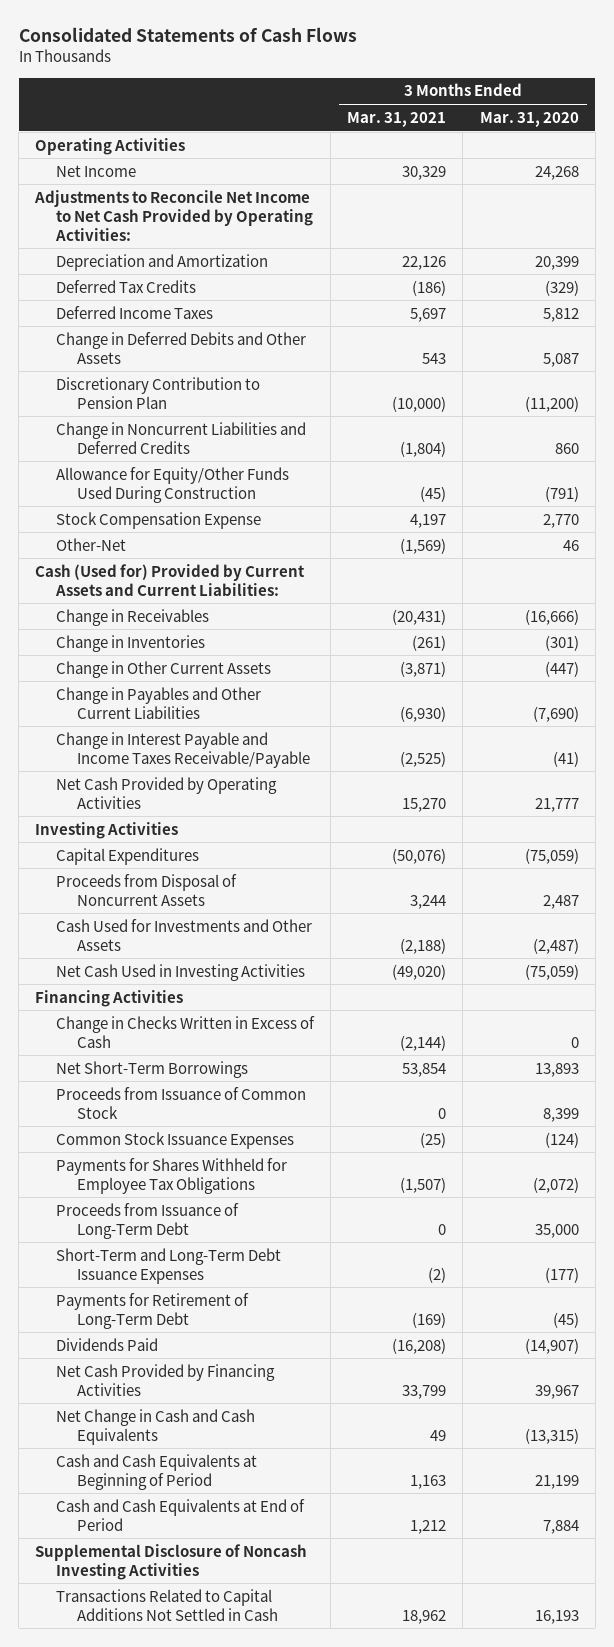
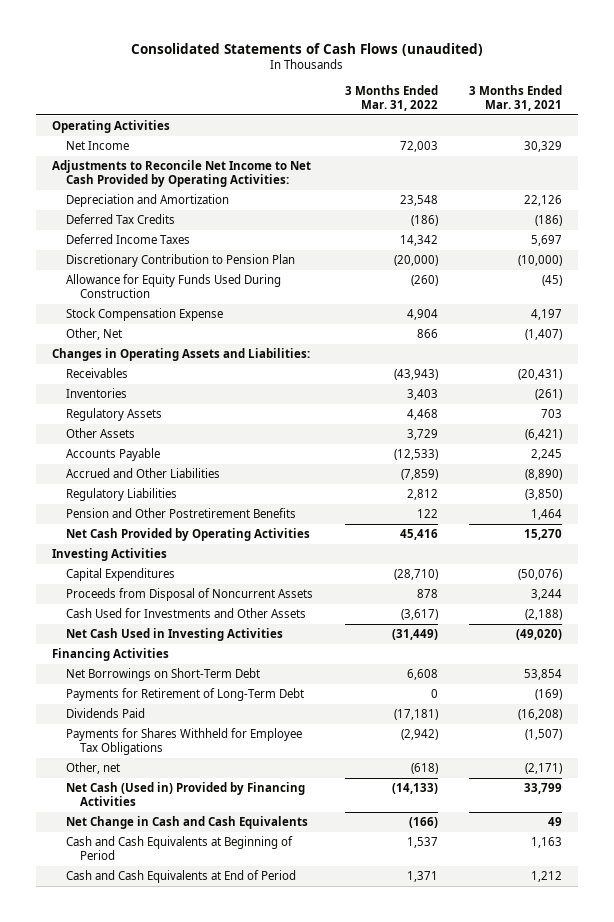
[18,27,357,43] Consolidated Statements of Cash Flows -> [130,42,483,56] Consolidated Statements of Cash Flows (unaudited)
[479,111,579,127] Mar. 31, 2020 -> none
none -> [344,85,438,111] 3 Months Ended Mar. 31, 2022
[55,331,306,364] Change in Deferred Debits and Other Assets -> none
[55,421,306,454] Change in Noncurrent Liabilities and Deferred Credits -> none
[55,466,289,503] Allowance for Equity/Other Funds Used During Construction -> [65,274,281,298] Allowance for Equity Funds Used During Construction
[55,686,261,719] Change in Payables and Other Current Liabilities -> none
[55,731,310,768] Change in Interest Payable and Income Taxes Receivable/Payable -> none
[55,537,126,551] Other-Net -> [65,328,122,341] Other, Net
[400,537,447,554] (1,569) -> [525,329,563,341] (1,407)
[35,563,306,596] Cash (Used for) Provided by Current Assets and Current Liabilities: -> [51,348,310,362] Changes in Operating Assets and Liabilities:
[55,608,209,626] Change in Receivables -> [65,368,128,379] Receivables
[55,634,205,652] Change in Inventories -> [65,388,127,399] Inventories
none -> [65,408,162,422] Regulatory Assets
[55,660,271,678] Change in Other Current Assets -> [65,428,135,439] Other Assets
[400,660,447,677] (3,871) -> [525,429,563,441] (6,421)
none -> [65,448,160,462] Accounts Payable
none -> [65,468,220,479] Accrued and Other Liabilities
none -> [65,488,177,502] Regulatory Liabilities
none -> [65,508,296,519] Pension and Other Postretirement Benefits
[55,1015,315,1048] Change in Checks Written in Excess of Cash -> none
[55,1086,306,1119] Proceeds from Issuance of Common Stock -> none
[55,1131,294,1149] Common Stock Issuance Expenses -> none
[55,1202,239,1239] Proceeds from Issuance of Long-Term Debt -> none
[55,1247,281,1284] Short-Term and Long-Term Debt Issuance Expenses -> none
[55,1060,248,1078] Net Short-Term Borrowings -> [65,668,260,682] Net Borrowings on Short-Term Debt
[55,1157,287,1194] Payments for Shares Withheld for Employee Tax Obligations -> [65,728,302,755] Payments for Shares Withheld for Employee Tax Obligations
none -> [65,762,120,775] Other, net
[55,1363,275,1396] Net Cash Provided by Financing Activities -> [65,782,305,806] Net Cash (Used in) Provided by Financing Activities
[35,1543,308,1580] Supplemental Disclosure of Noncash Investing Activities -> none
[55,1588,278,1621] Transactions Related to Capital Additions Not Settled in Cash -> none

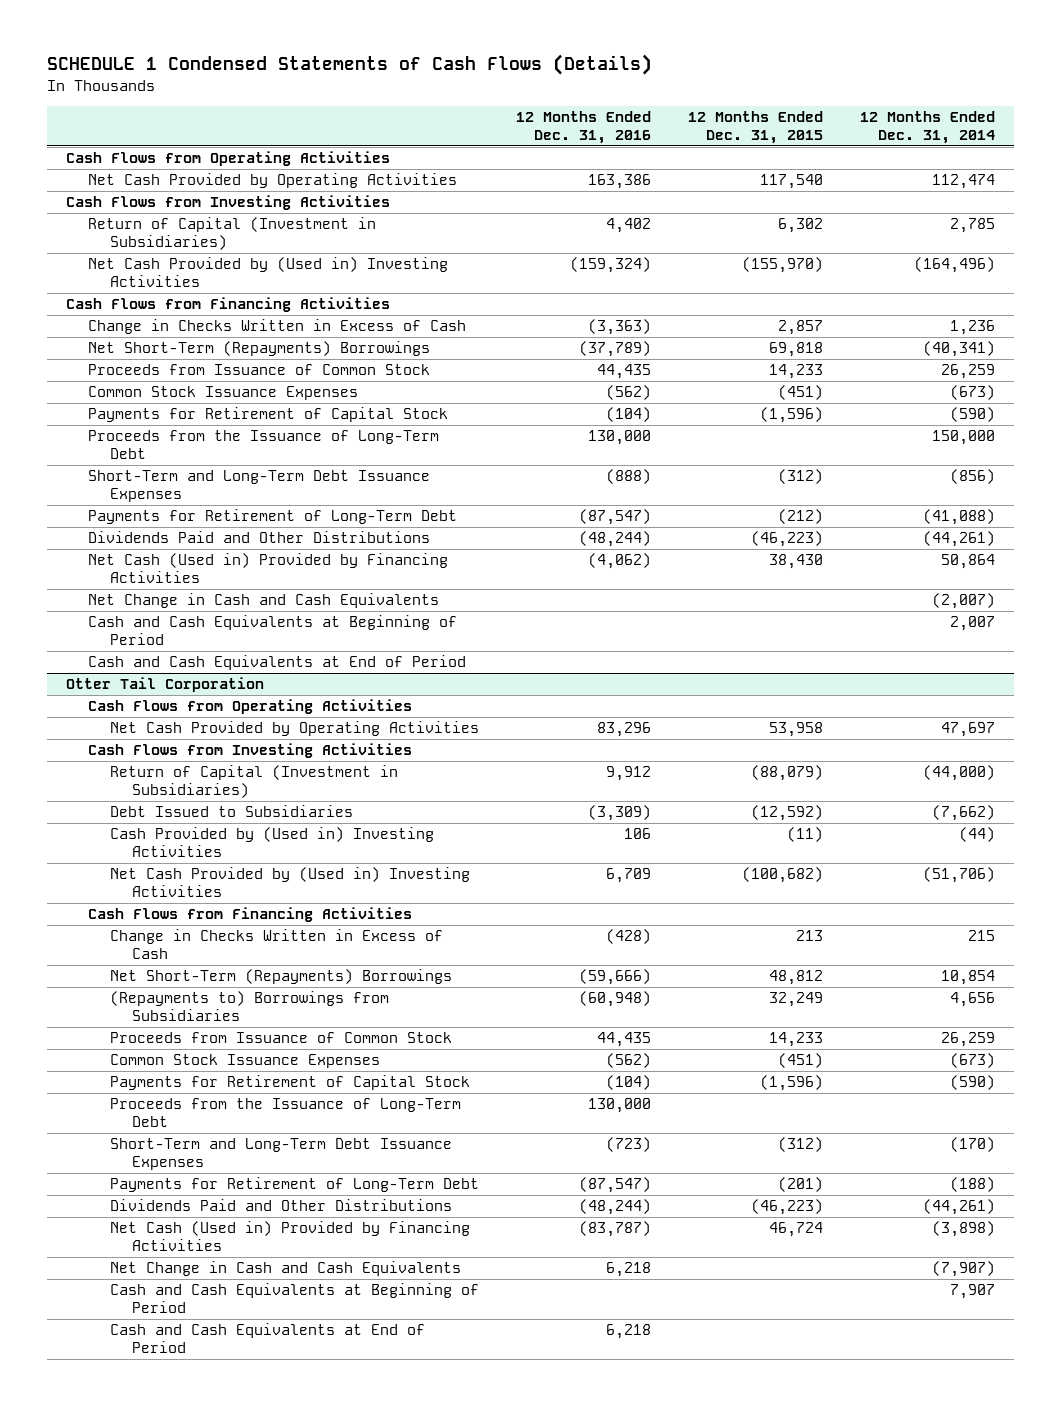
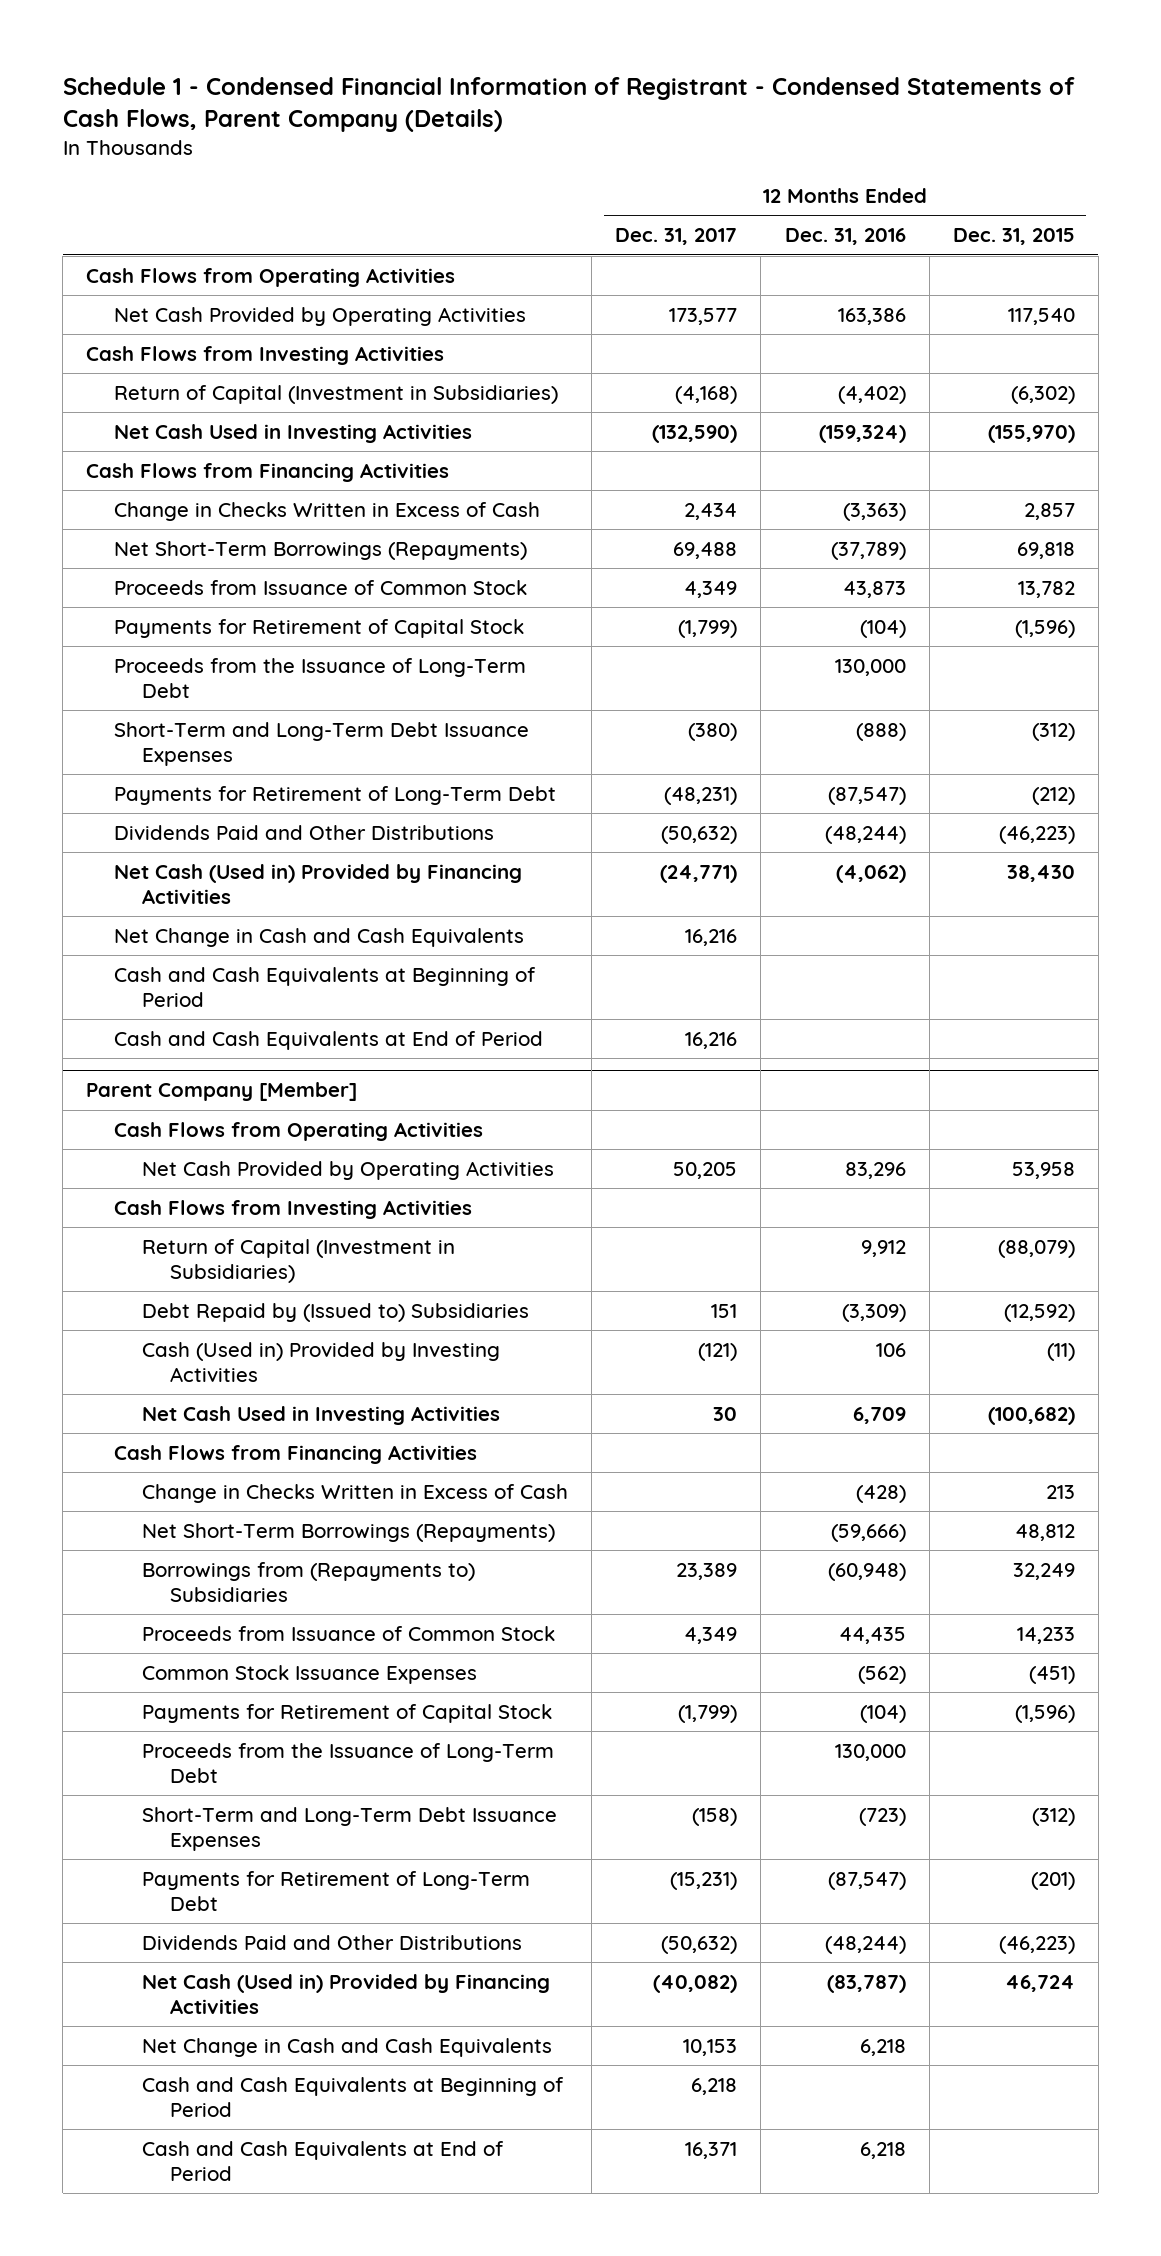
[46,54,652,76] SCHEDULE 1 Condensed Statements of Cash Flows (Details) -> [62,76,1075,133] Schedule 1 - Condensed Financial Information of Registrant - Condensed Statements of Cash Flows, Parent Company (Details)
[860,111,996,145] 12 Months Ended Dec. 31, 2014 -> none
none -> [615,228,738,246] Dec. 31, 2017
[606,218,652,234] 4,402 -> [837,386,906,405] (4,402)
[778,218,824,234] 6,302 -> [1010,386,1075,405] (6,302)
[87,257,448,288] Net Cash Provided by (Used in) Investing Activities -> [114,424,473,444] Net Cash Used in Investing Activities
[87,386,358,401] Common Stock Issuance Expenses -> none
[87,341,430,357] Net Short-Term (Repayments) Borrowings -> [114,541,528,561] Net Short-Term Borrowings (Repayments)
[597,364,652,380] 44,435 -> [842,581,906,599] 43,873
[769,364,824,380] 14,233 -> [1017,581,1075,599] 13,782
[65,677,264,693] Otter Tail Corporation -> none
none -> [86,1082,358,1102] Parent Company [Member]
[109,805,353,818] Debt Issued to Subsidiaries -> [142,1303,530,1323] Debt Repaid by (Issued to) Subsidiaries
[109,827,434,858] Cash Provided by (Used in) Investing Activities -> [142,1342,501,1382] Cash (Used in) Provided by Investing Activities
[109,867,470,898] Net Cash Provided by (Used in) Investing Activities -> [142,1406,501,1426] Net Cash Used in Investing Activities
[109,969,452,985] Net Short-Term (Repayments) Borrowings -> [142,1523,556,1543] Net Short-Term Borrowings (Repayments)
[109,991,389,1022] (Repayments to) Borrowings from Subsidiaries -> [142,1562,476,1602] Borrowings from (Repayments to) Subsidiaries

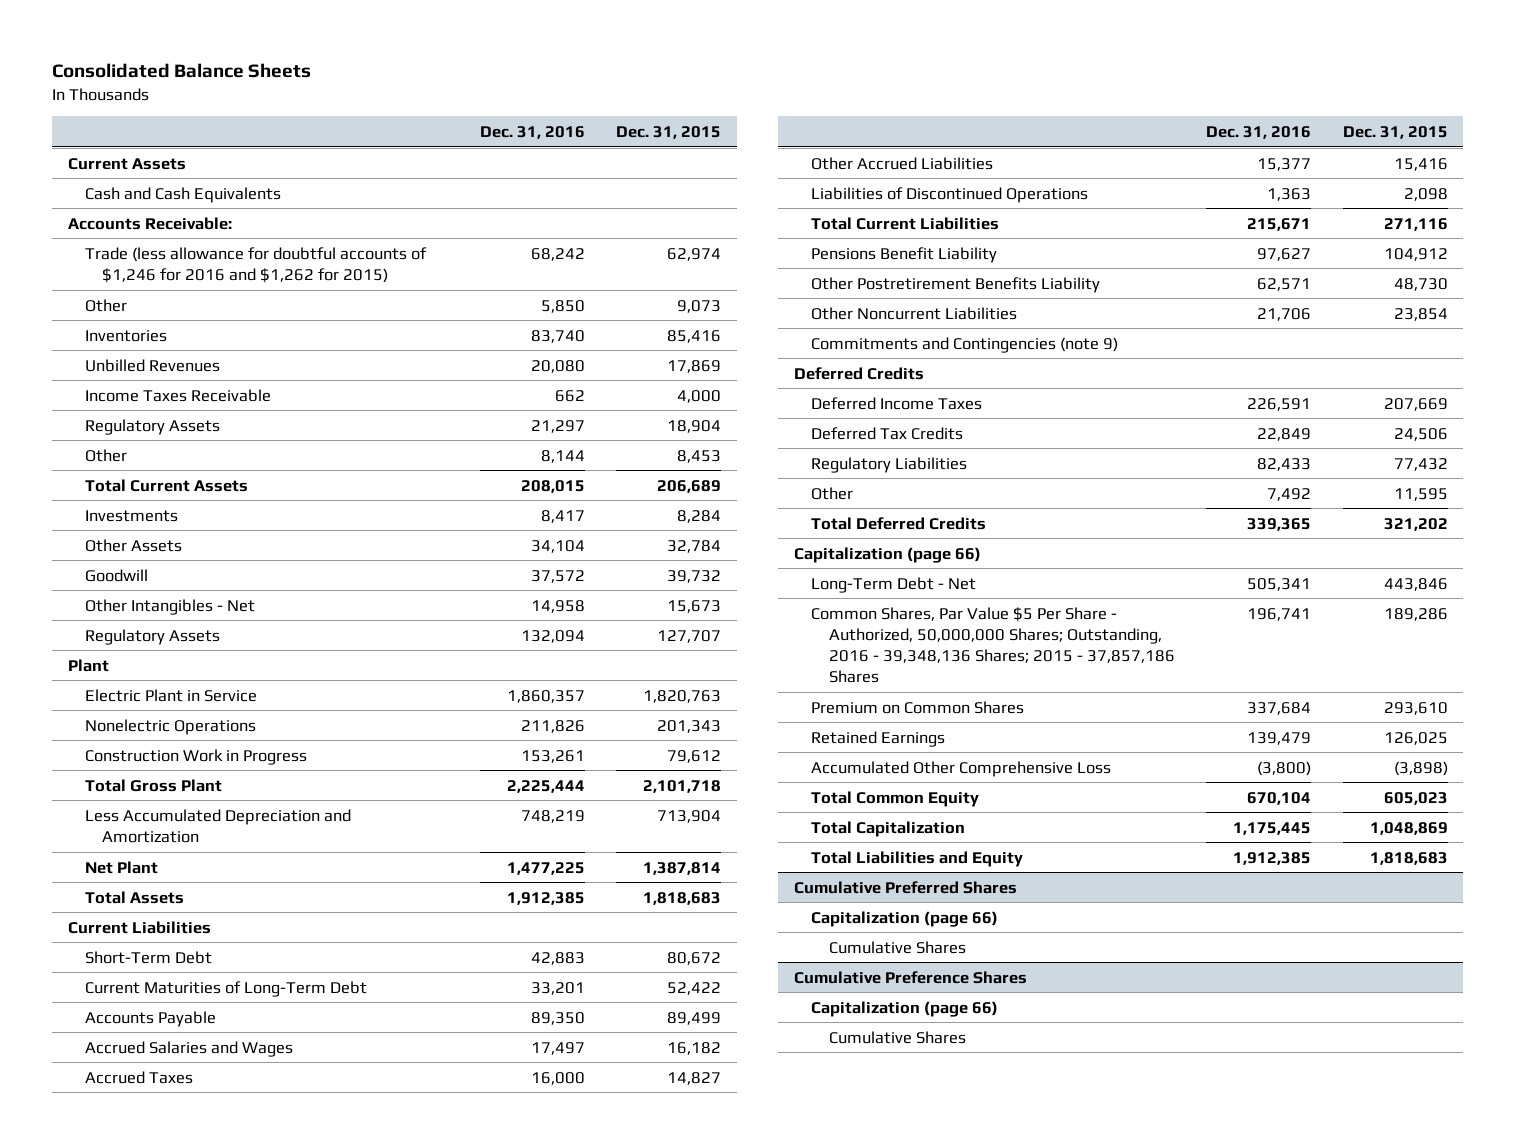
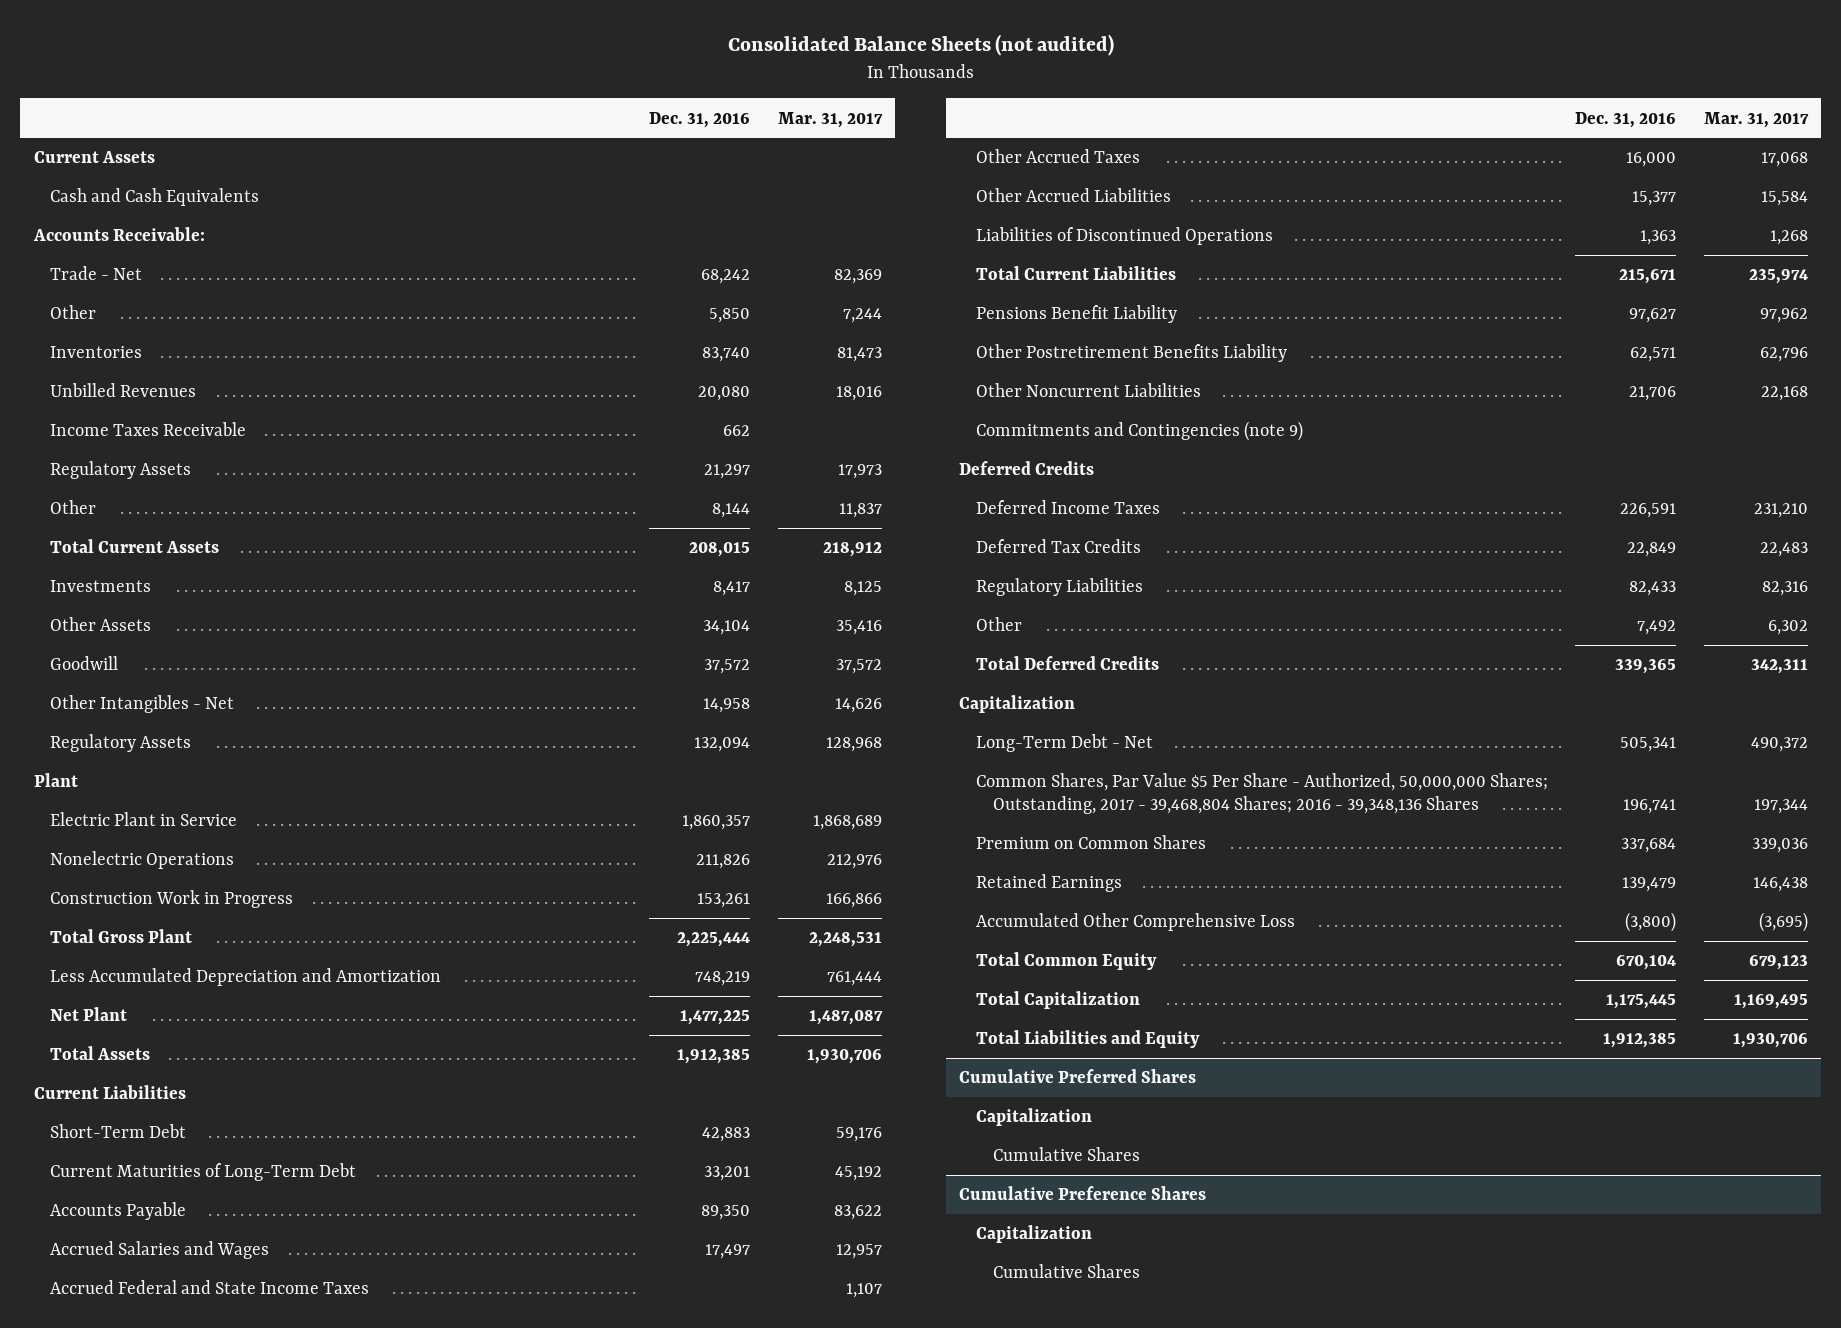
[51,63,311,79] Consolidated Balance Sheets -> [727,34,1114,57] Consolidated Balance Sheets (not audited)
[616,125,722,139] Dec. 31, 2015 -> none
none -> [777,111,883,128] Mar. 31, 2017
[84,246,427,283] Trade (less allowance for doubtful accounts of $1,246 for 2016 and $1,262 for 2015) -> [50,266,143,281] Trade - Net
none -> [50,1280,370,1295] Accrued Federal and State Income Taxes
[84,1070,193,1084] Accrued Taxes -> [975,149,1140,164] Other Accrued Taxes
[793,546,981,563] Capitalization (page 66) -> [959,695,1076,714] Capitalization
[811,606,1175,684] Common Shares, Par Value $5 Per Share - Authorized, 50,000,000 Shares; Outstanding, 2016 - 39,348,136 Shares; 2015 - 37,857,186 Shares -> [975,773,1548,815] Common Shares, Par Value $5 Per Share - Authorized, 50,000,000 Shares; Outstanding, 2017 - 39,468,804 Shares; 2016 - 39,348,136 Shares
[811,910,999,927] Capitalization (page 66) -> [975,1108,1092,1127] Capitalization
[811,1000,999,1017] Capitalization (page 66) -> [975,1225,1092,1244] Capitalization

